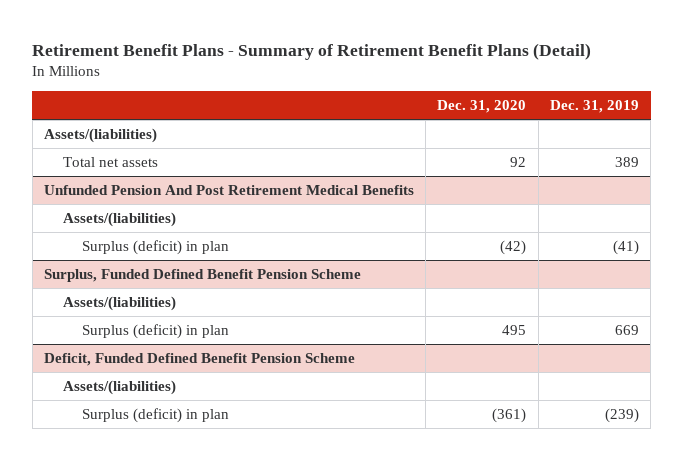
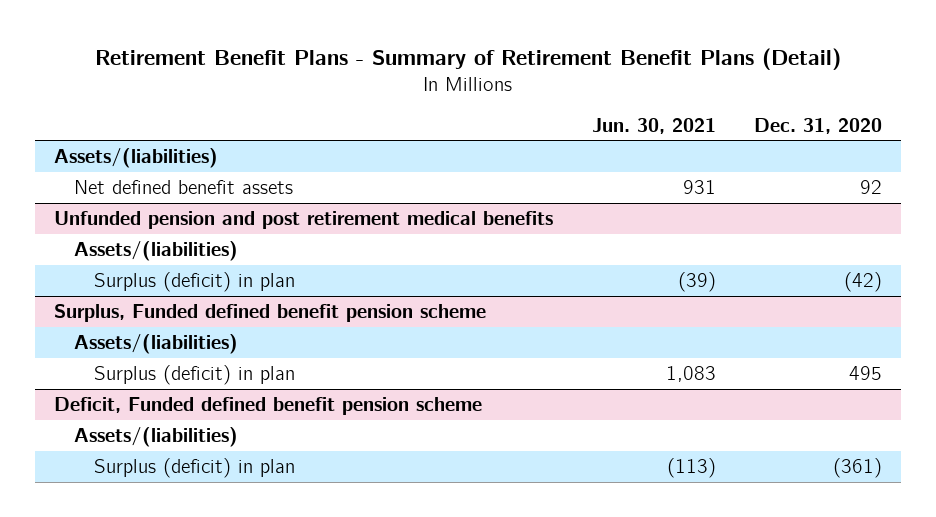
[549,100,639,114] Dec. 31, 2019 -> none
none -> [591,117,716,134] Jun. 30, 2021
[63,156,159,167] Total net assets -> none
none -> [74,179,294,194] Net defined benefit assets
[43,184,414,195] Unfunded Pension And Post Retirement Medical Benefits -> [54,210,554,229] Unfunded pension and post retirement medical benefits
[43,268,361,282] Surplus, Funded Defined Benefit Pension Scheme -> [54,303,487,322] Surplus, Funded defined benefit pension scheme
[43,352,355,366] Deficit, Funded Defined Benefit Pension Scheme -> [54,396,483,415] Deficit, Funded defined benefit pension scheme

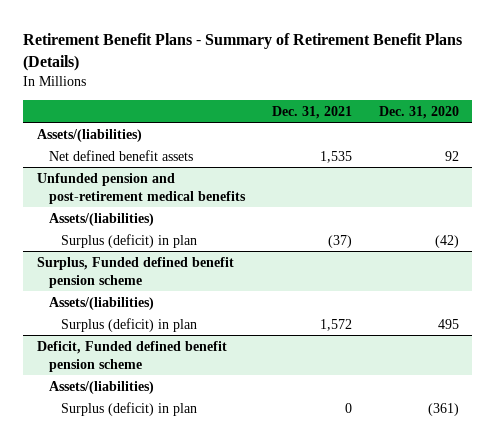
[95,47,842,70] Retirement Benefit Plans - Summary of Retirement Benefit Plans (Detail) -> [23,32,463,71] Retirement Benefit Plans - Summary of Retirement Benefit Plans (Details)
[591,117,716,134] Jun. 30, 2021 -> none
none -> [271,105,352,119] Dec. 31, 2021
[54,210,554,229] Unfunded pension and post retirement medical benefits -> [36,172,246,204] Unfunded pension and post-retirement medical benefits

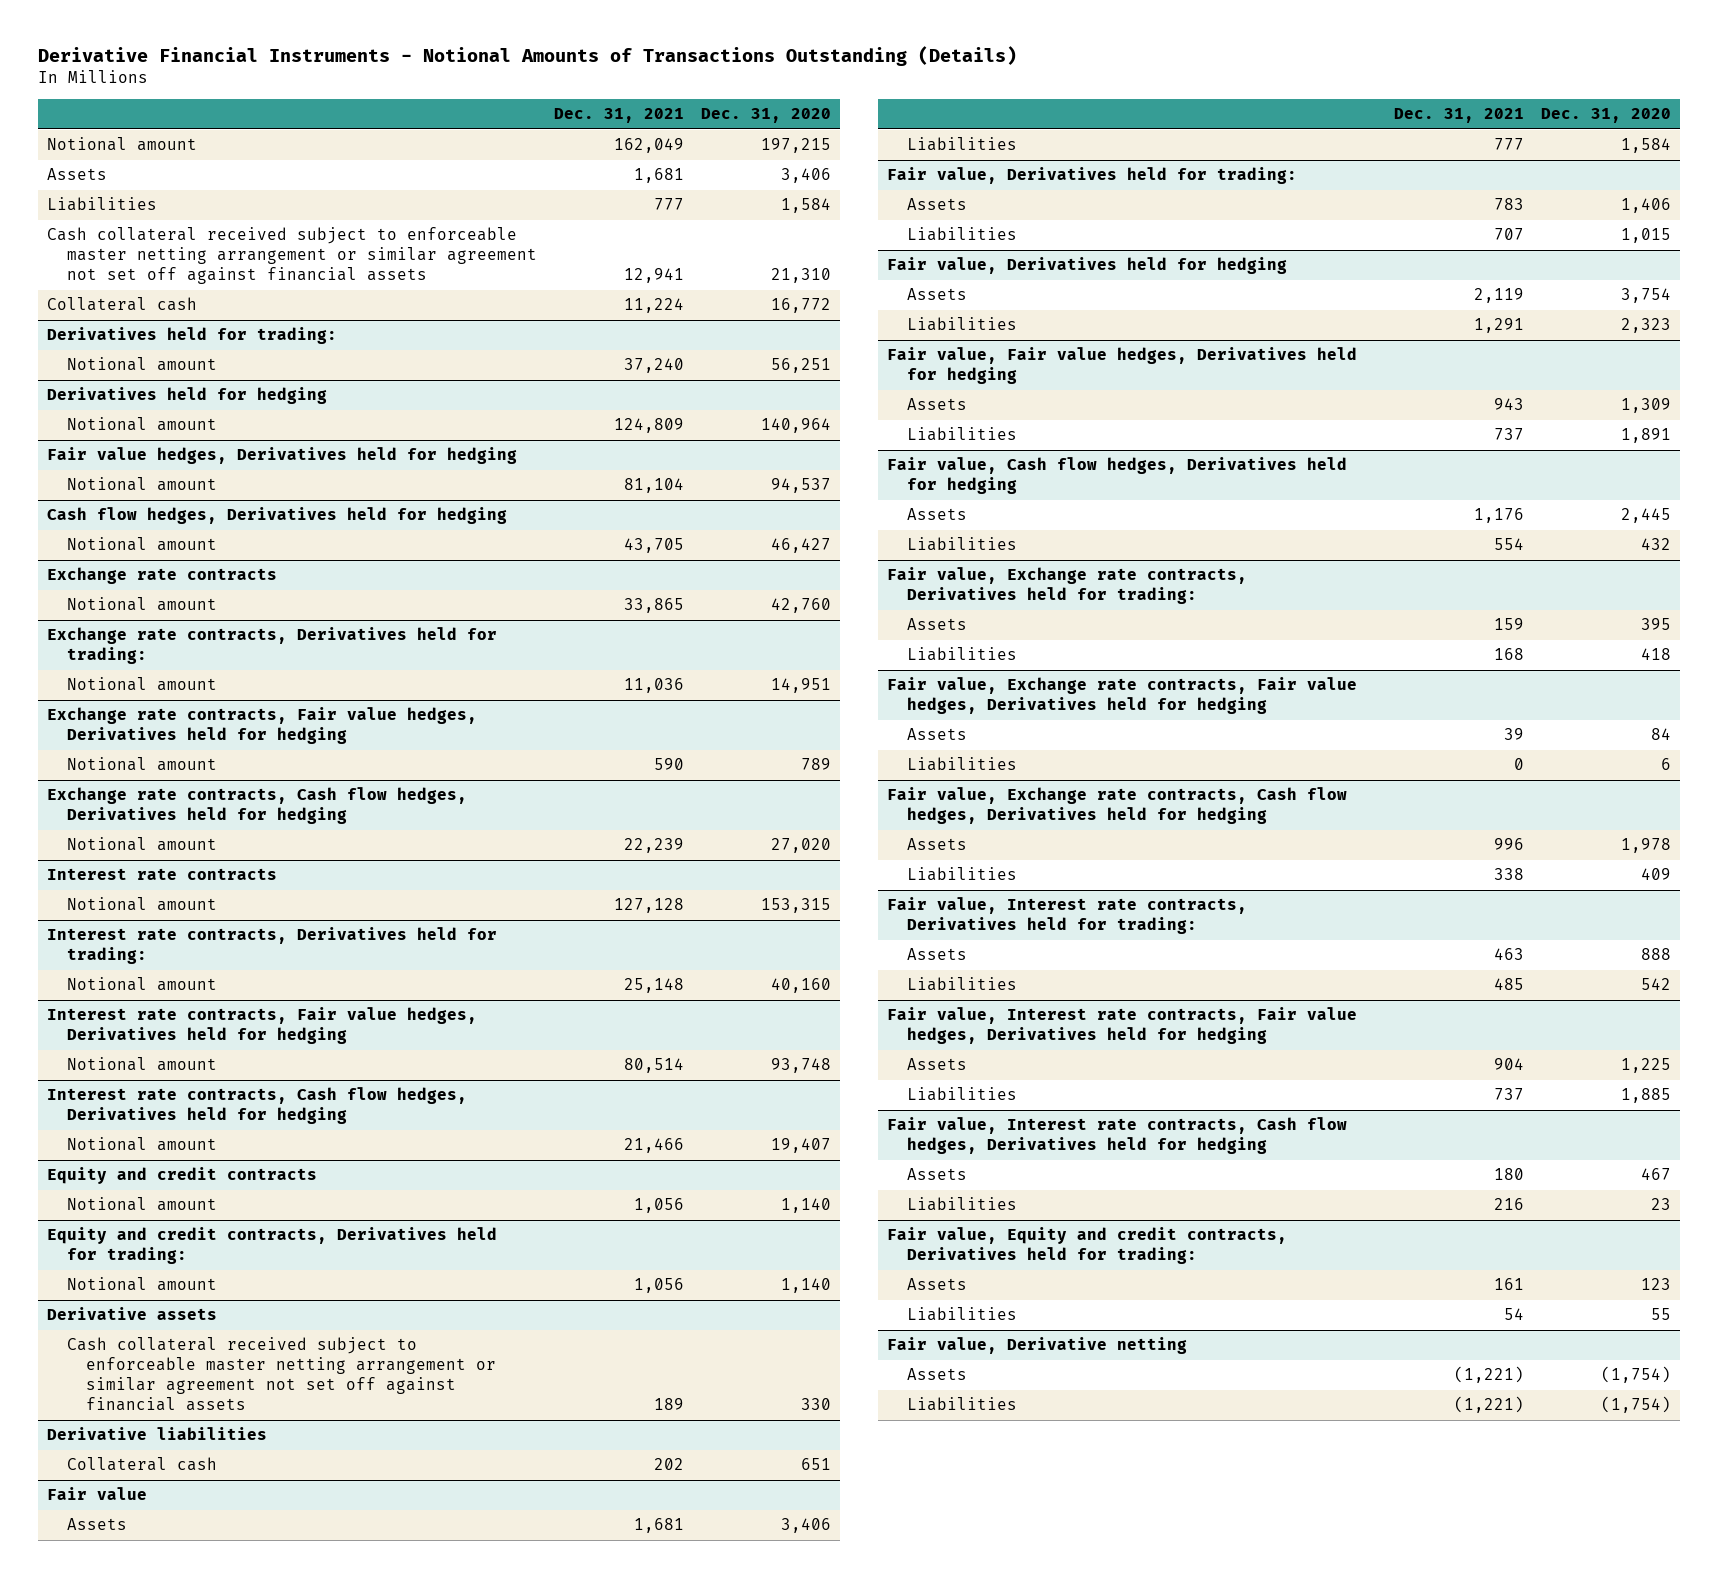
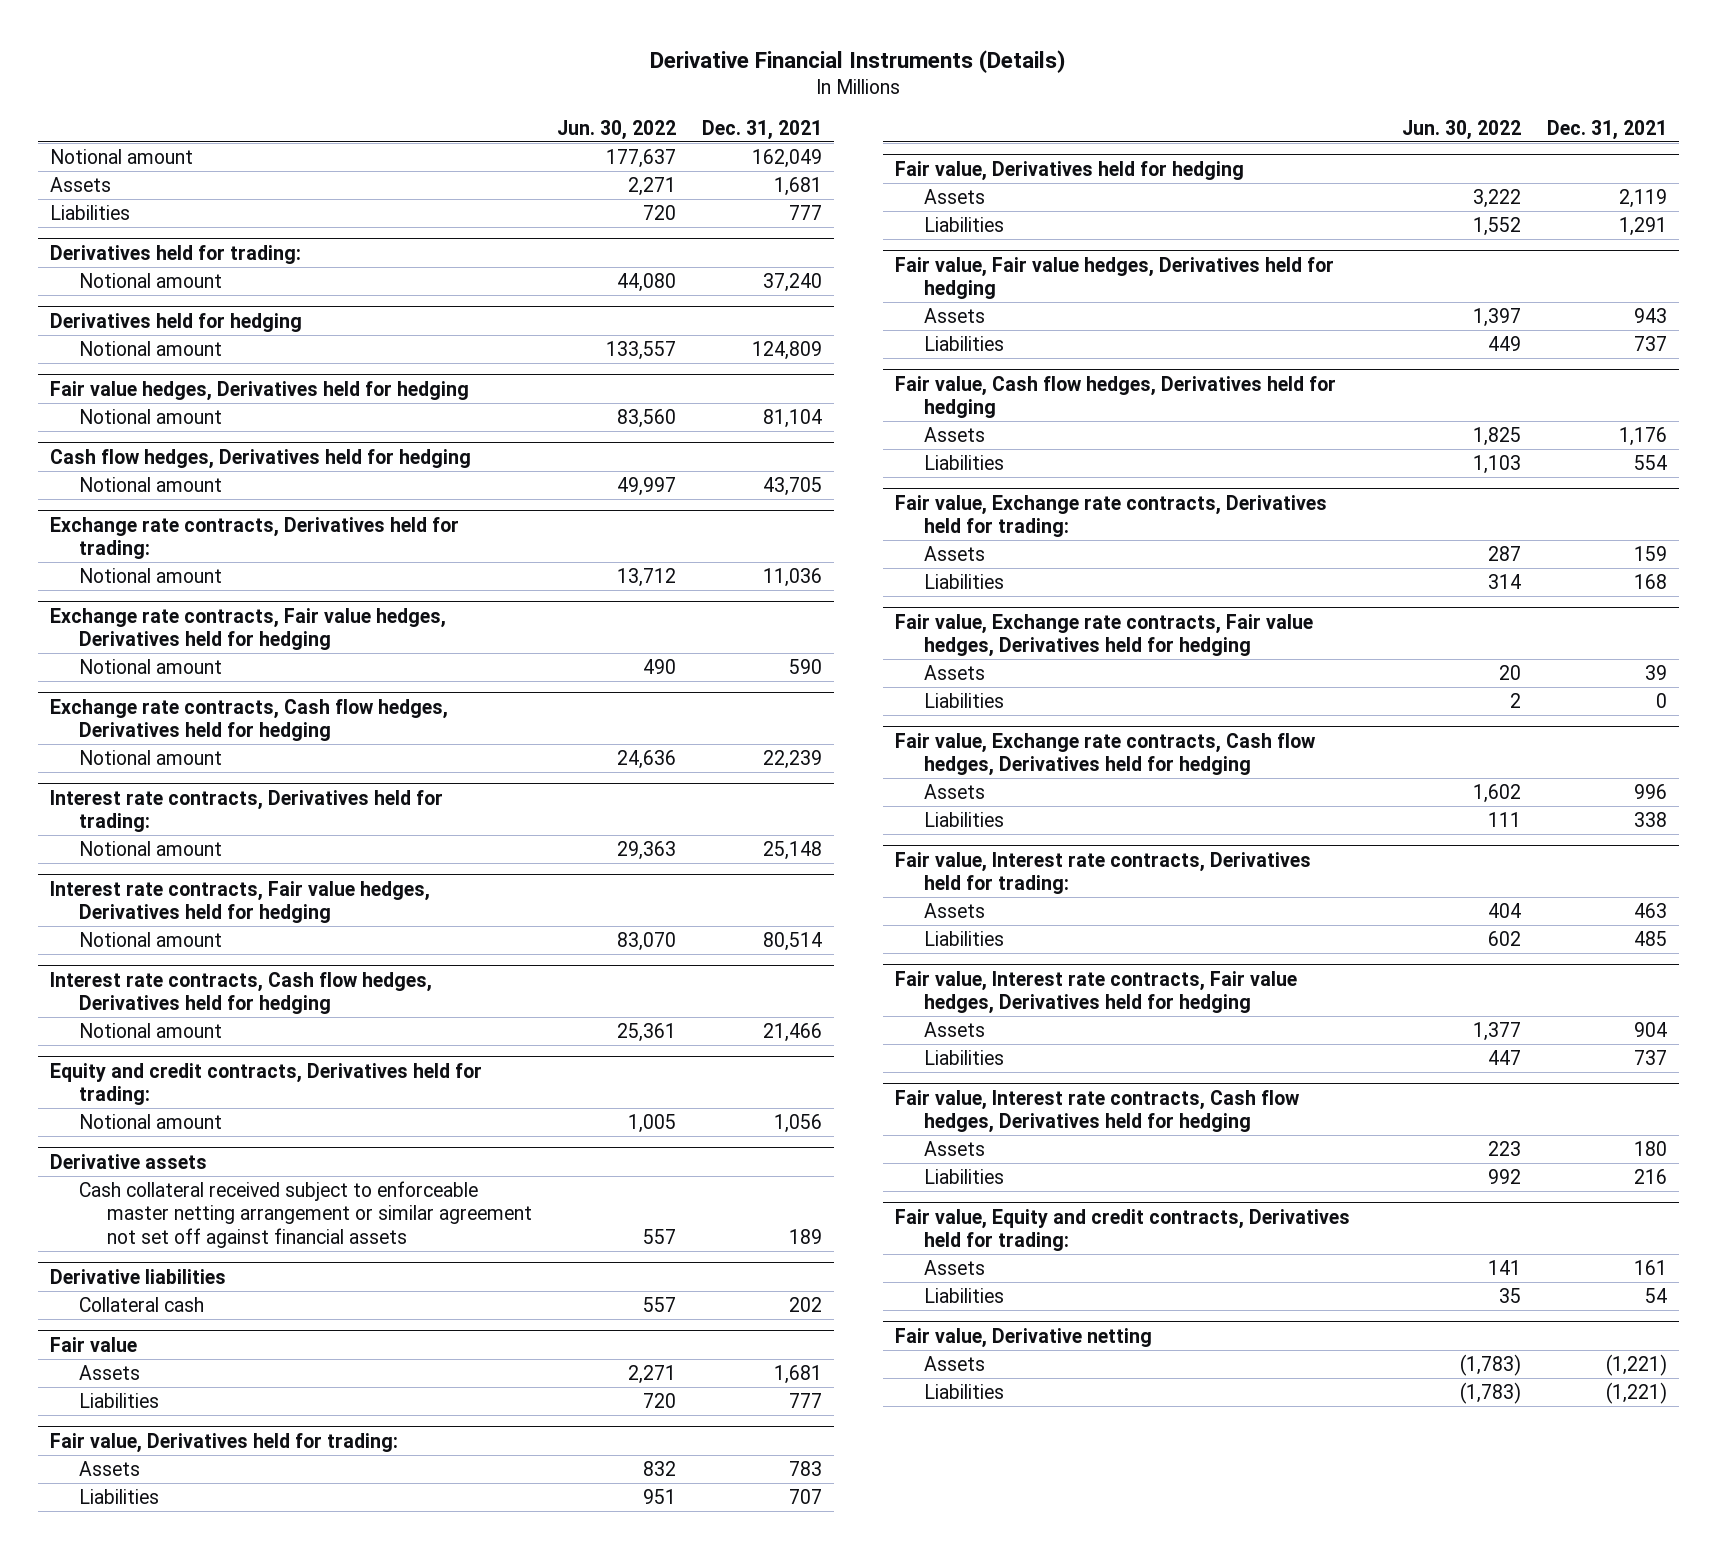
[38,46,1018,67] Derivative Financial Instruments - Notional Amounts of Transactions Outstanding (Details) -> [650,49,1066,73] Derivative Financial Instruments (Details)
[701,108,832,124] Dec. 31, 2020 -> none
none -> [557,119,677,140] Jun. 30, 2022
[46,227,537,285] Cash collateral received subject to enforceable master netting arrangement or similar agreement not set off against financial assets -> none
[46,297,197,312] Collateral cash -> none
[46,567,277,585] Exchange rate contracts -> none
[66,597,217,612] Notional amount -> none
[46,868,277,881] Interest rate contracts -> none
[66,897,217,912] Notional amount -> none
[46,1167,317,1185] Equity and credit contracts -> none
[66,1197,217,1212] Notional amount -> none

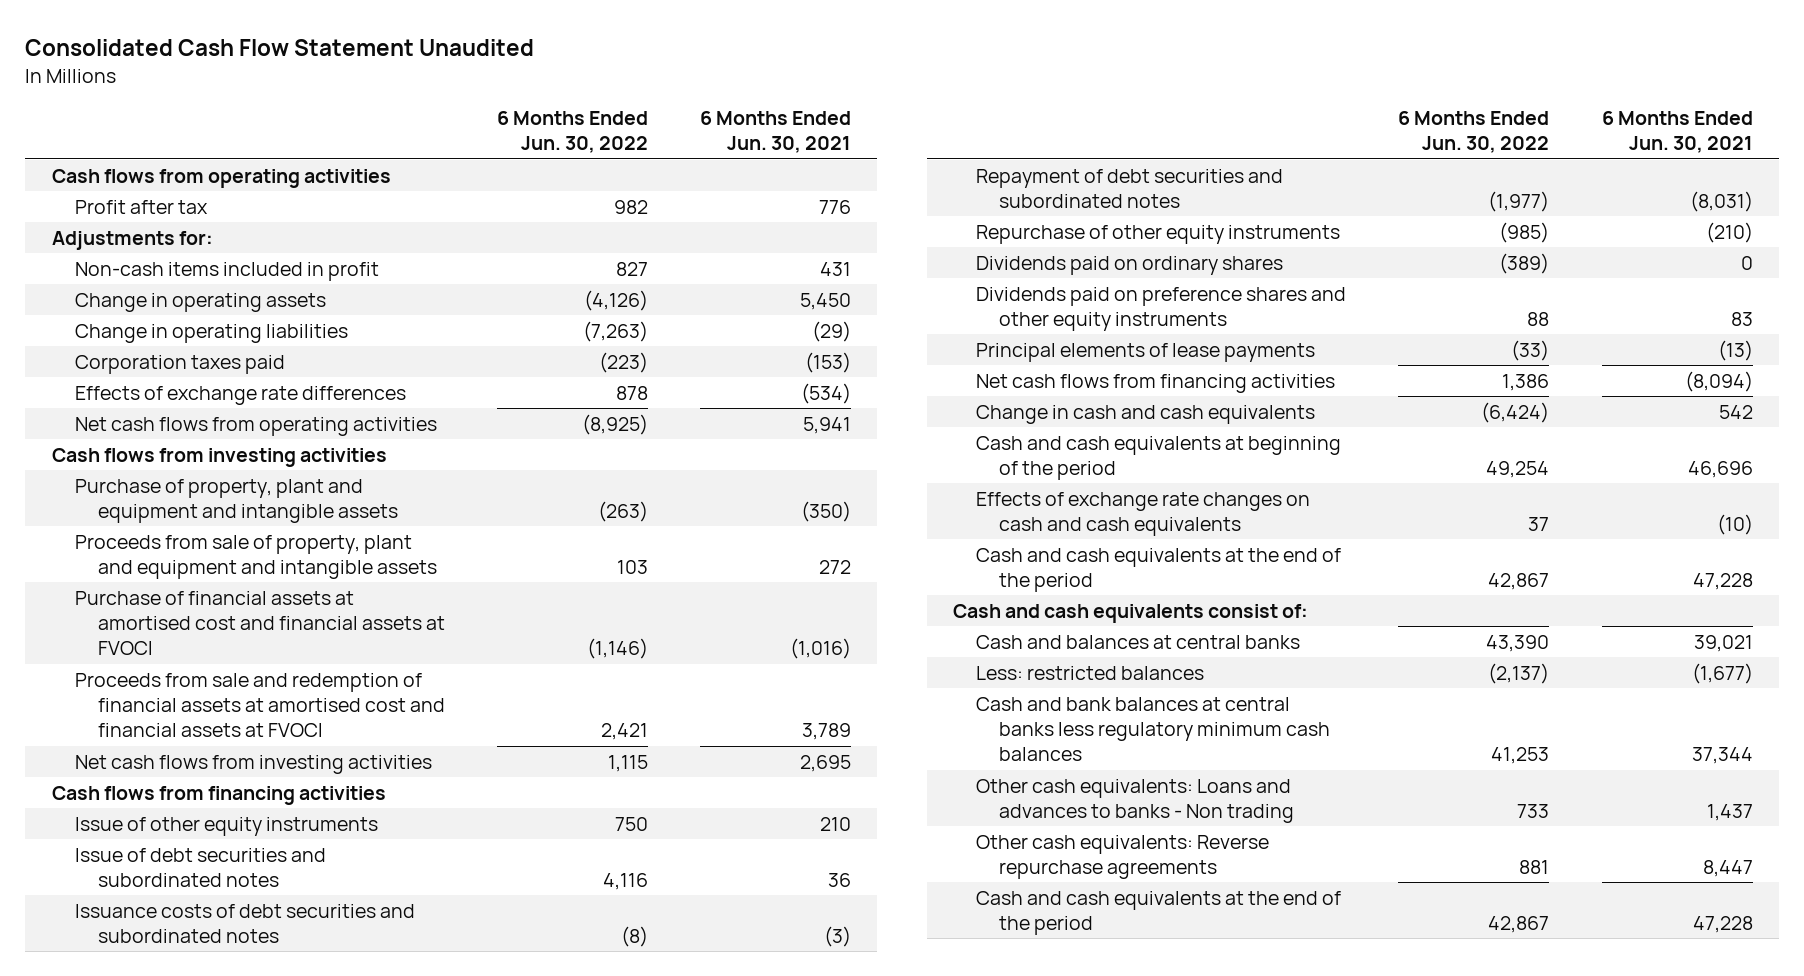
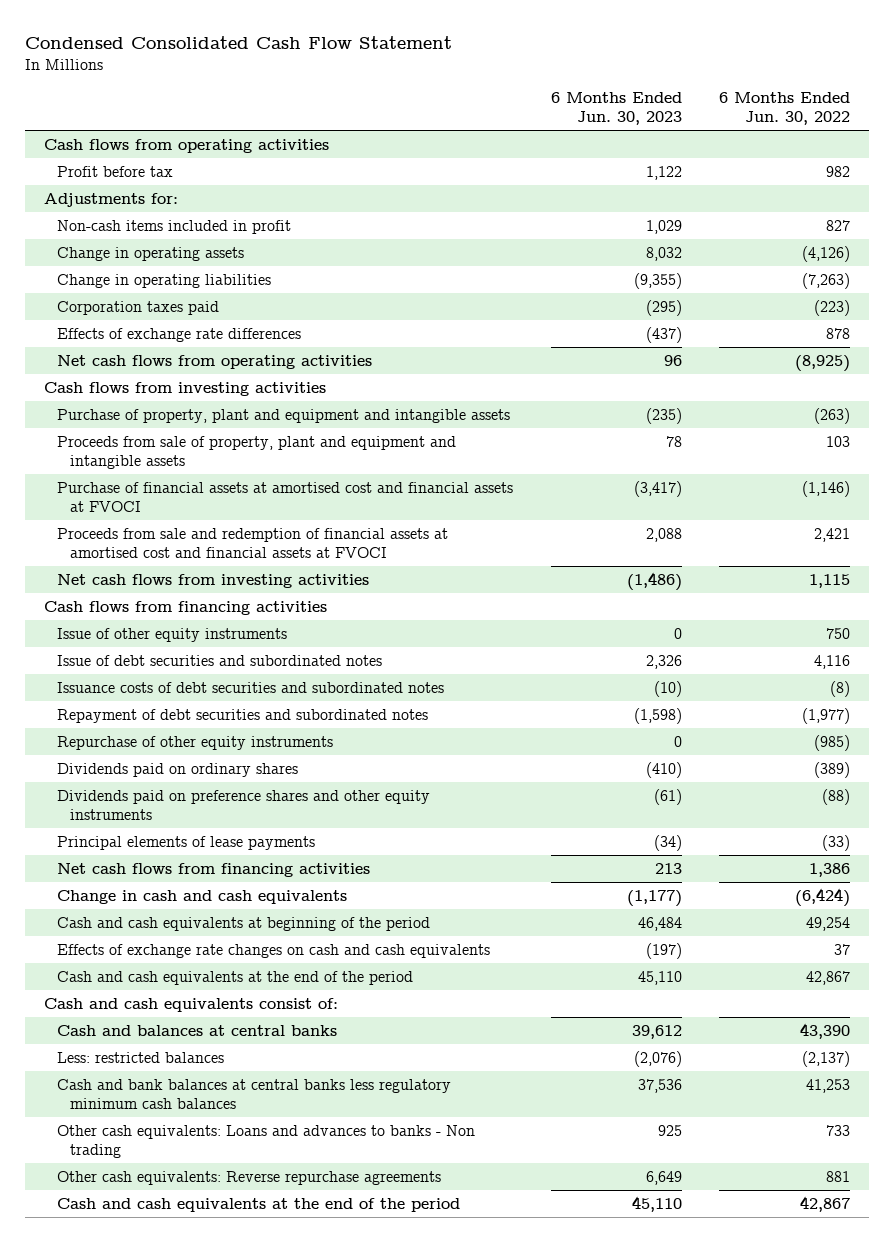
[25,39,535,57] Consolidated Cash Flow Statement Unaudited -> [25,36,453,50] Condensed Consolidated Cash Flow Statement
[700,111,852,154] 6 Months Ended Jun. 30, 2021 -> none
none -> [550,92,682,126] 6 Months Ended Jun. 30, 2023
[74,199,208,214] Profit after tax -> [57,165,174,177] Profit before tax
[1527,311,1550,326] 88 -> [822,788,851,805] (88)

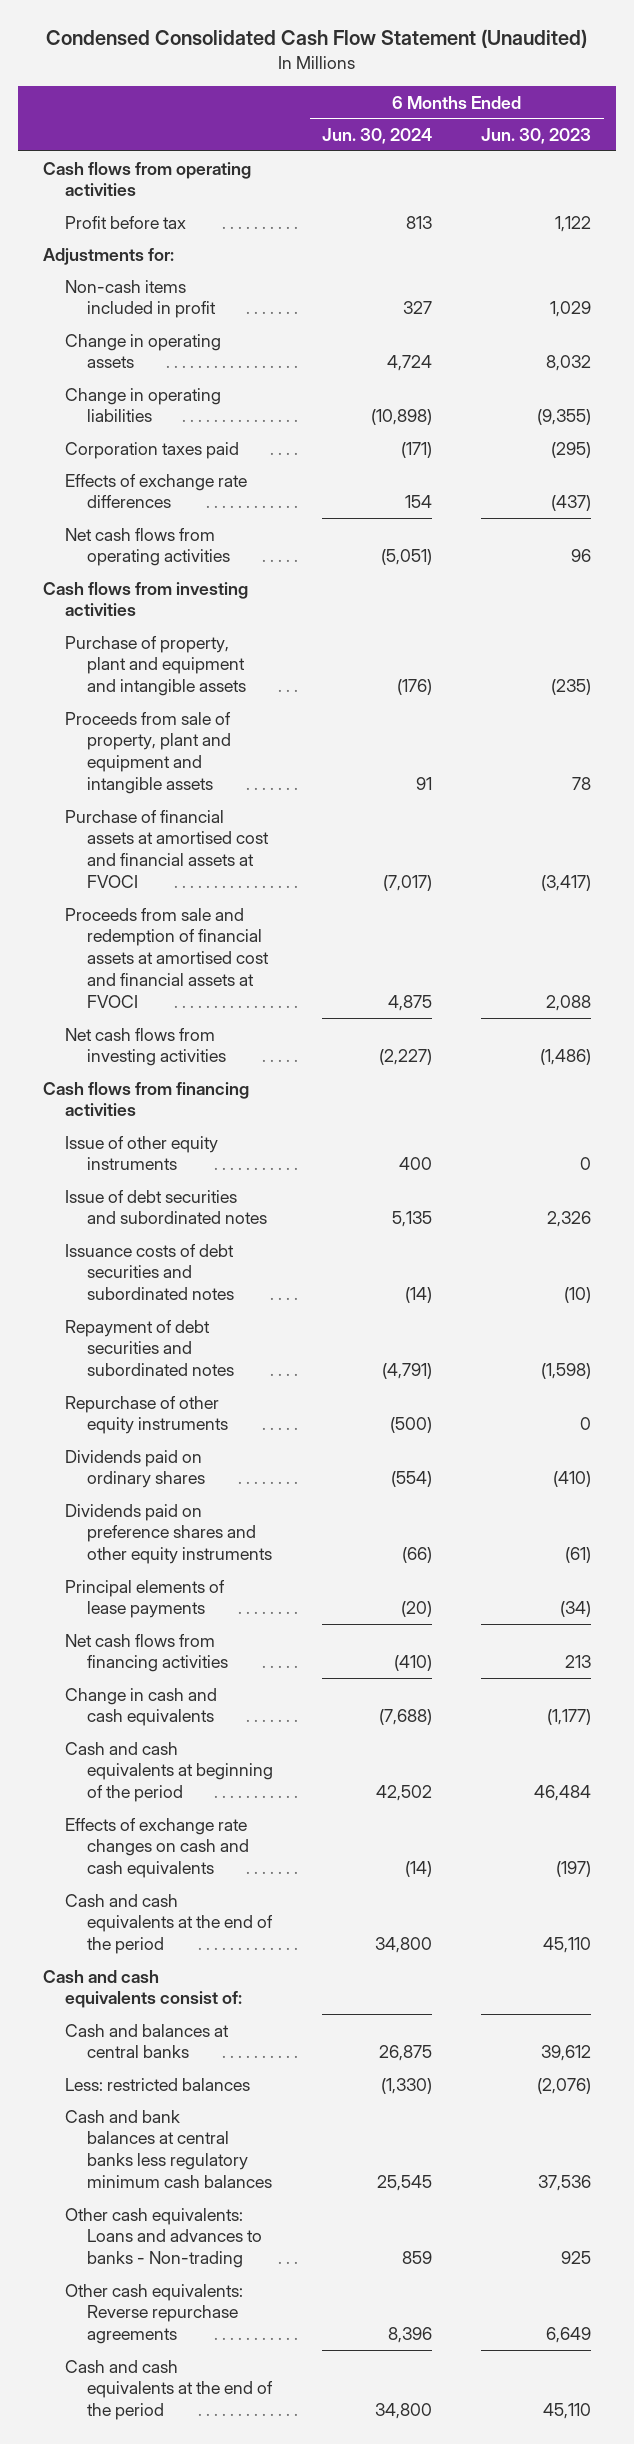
[25,36,453,50] Condensed Consolidated Cash Flow Statement -> [46,29,588,49] Condensed Consolidated Cash Flow Statement (Unaudited)
[719,92,851,126] 6 Months Ended Jun. 30, 2022 -> none
none -> [322,128,433,145] Jun. 30, 2024
[57,1124,476,1158] Other cash equivalents: Loans and advances to banks - Non trading -> [64,2207,263,2269] Other cash equivalents: Loans and advances to banks - Non-trading

